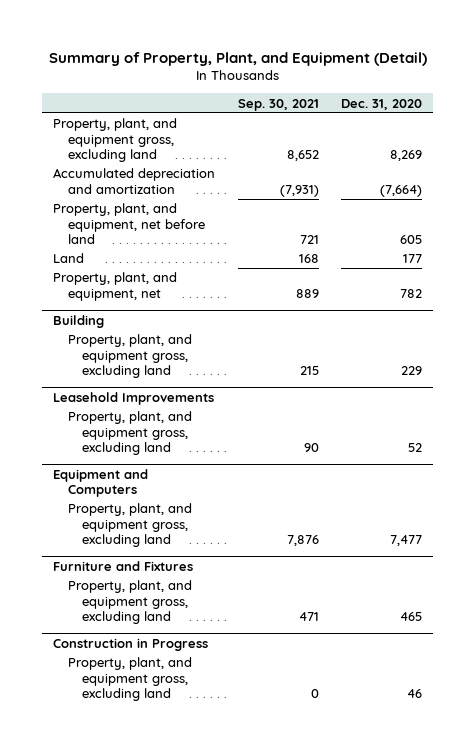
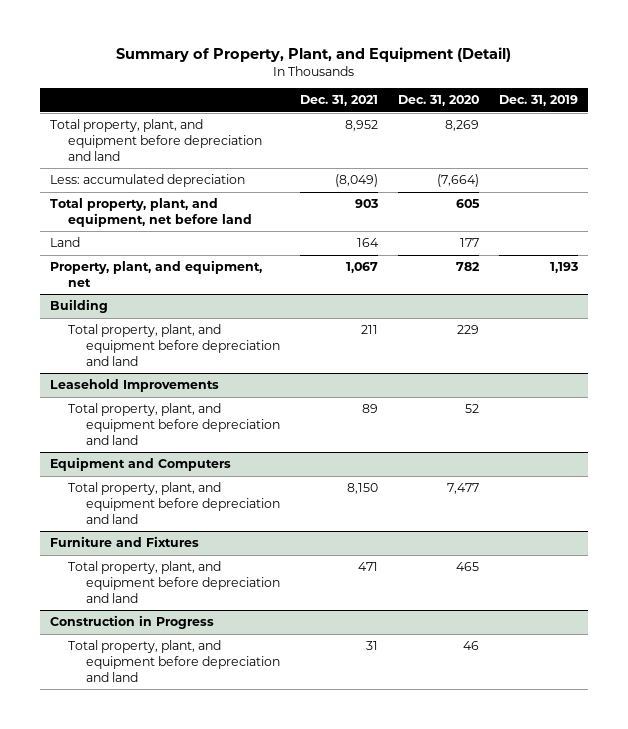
[237,98,319,111] Sep. 30, 2021 -> none
none -> [299,95,378,107] Dec. 31, 2021
none -> [499,95,579,107] Dec. 31, 2019
[53,118,178,163] Property, plant, and equipment gross, excluding land -> [49,119,262,161] Total property, plant, and equipment before depreciation and land
[53,168,216,194] Accumulated depreciation and amortization -> [49,174,245,188] Less: accumulated depreciation
[53,203,205,245] Property, plant, and equipment, net before land -> [49,198,252,227] Total property, plant, and equipment, net before land
[67,334,192,379] Property, plant, and equipment gross, excluding land -> [67,324,280,366] Total property, plant, and equipment before depreciation and land
[67,411,192,456] Property, plant, and equipment gross, excluding land -> [67,403,280,445] Total property, plant, and equipment before depreciation and land
[67,503,192,548] Property, plant, and equipment gross, excluding land -> [67,482,280,524] Total property, plant, and equipment before depreciation and land
[67,580,192,625] Property, plant, and equipment gross, excluding land -> [67,561,280,603] Total property, plant, and equipment before depreciation and land
[67,657,192,702] Property, plant, and equipment gross, excluding land -> [67,640,280,682] Total property, plant, and equipment before depreciation and land

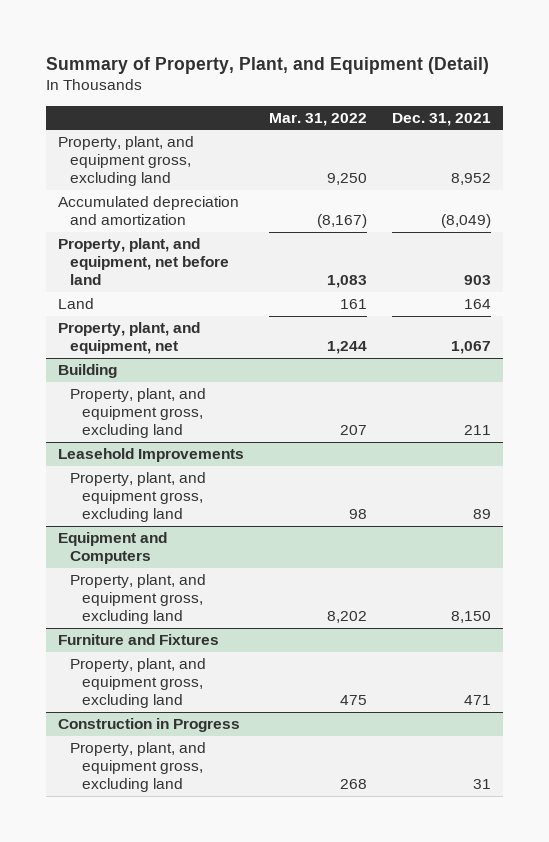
[398,95,480,107] Dec. 31, 2020 -> none
[499,95,579,107] Dec. 31, 2019 -> none
none -> [269,112,368,126] Mar. 31, 2022
[49,119,262,161] Total property, plant, and equipment before depreciation and land -> [58,136,195,187] Property, plant, and equipment gross, excluding land
[49,174,245,188] Less: accumulated depreciation -> [58,196,240,226] Accumulated depreciation and amortization
[49,198,252,227] Total property, plant, and equipment, net before land -> [58,238,230,286] Property, plant, and equipment, net before land
[67,324,280,366] Total property, plant, and equipment before depreciation and land -> [70,388,207,439] Property, plant, and equipment gross, excluding land
[67,403,280,445] Total property, plant, and equipment before depreciation and land -> [70,472,207,523] Property, plant, and equipment gross, excluding land
[67,482,280,524] Total property, plant, and equipment before depreciation and land -> [70,574,207,625] Property, plant, and equipment gross, excluding land
[67,561,280,603] Total property, plant, and equipment before depreciation and land -> [70,658,207,709] Property, plant, and equipment gross, excluding land
[67,640,280,682] Total property, plant, and equipment before depreciation and land -> [70,742,207,793] Property, plant, and equipment gross, excluding land

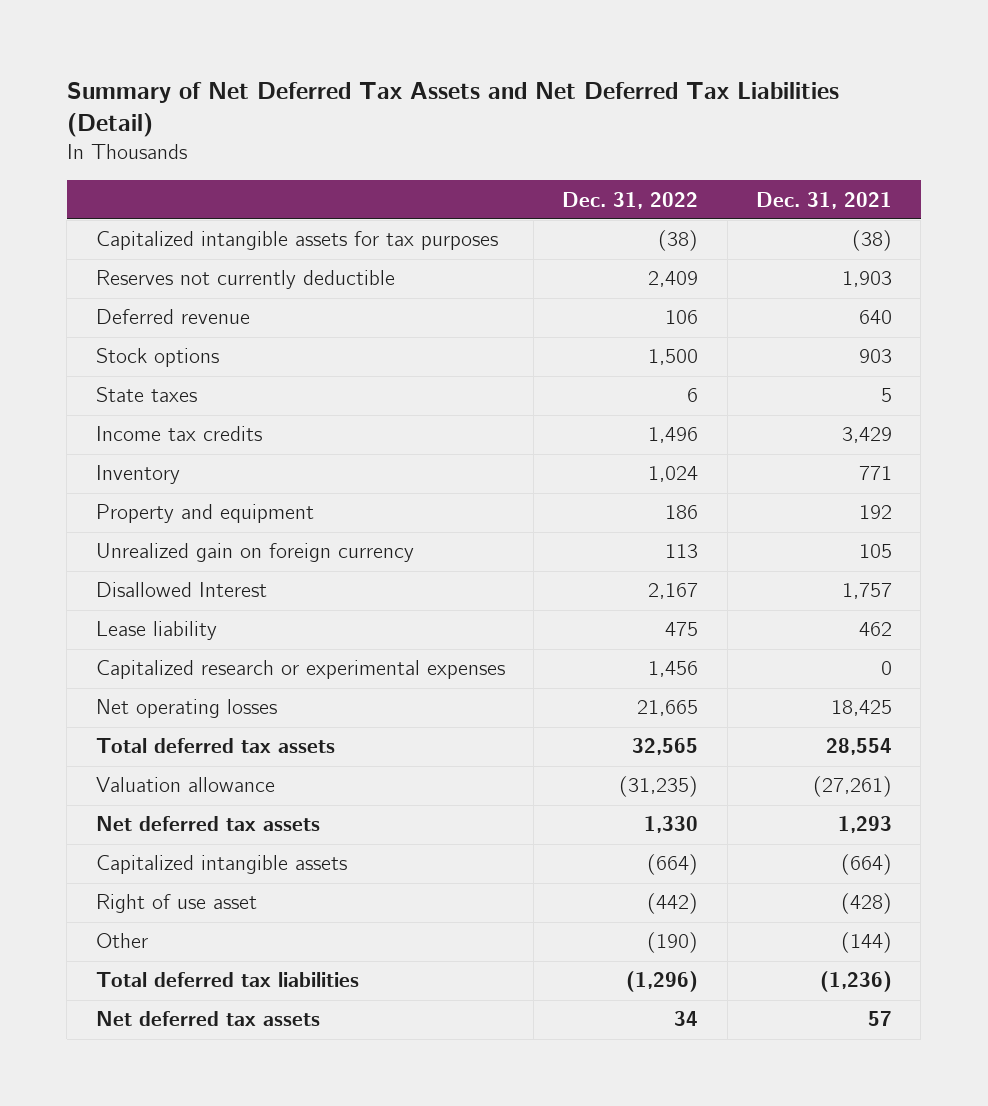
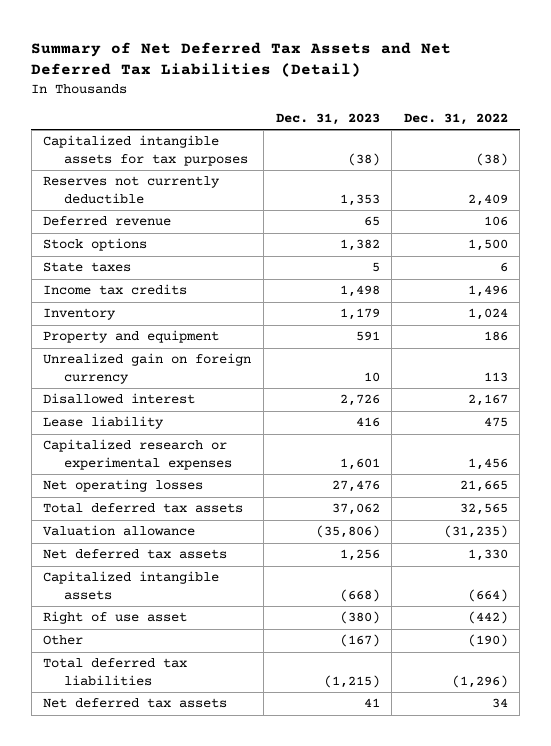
[756,191,893,209] Dec. 31, 2021 -> none
none -> [275,112,380,125] Dec. 31, 2023
[95,582,267,598] Disallowed Interest -> [43,393,196,405] Disallowed interest

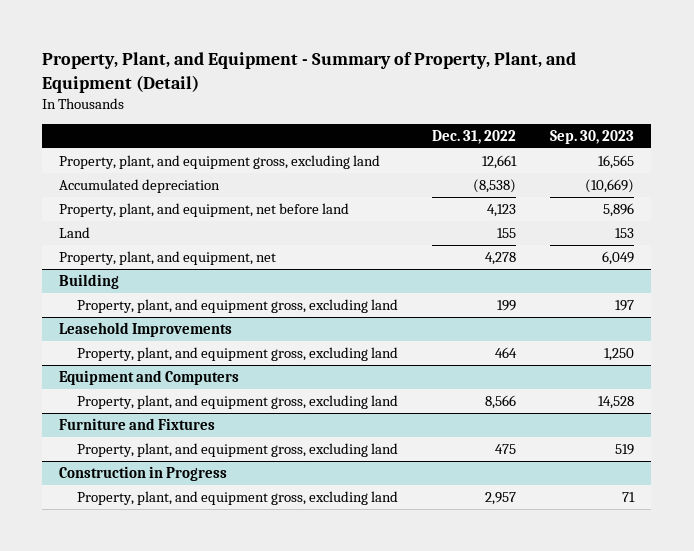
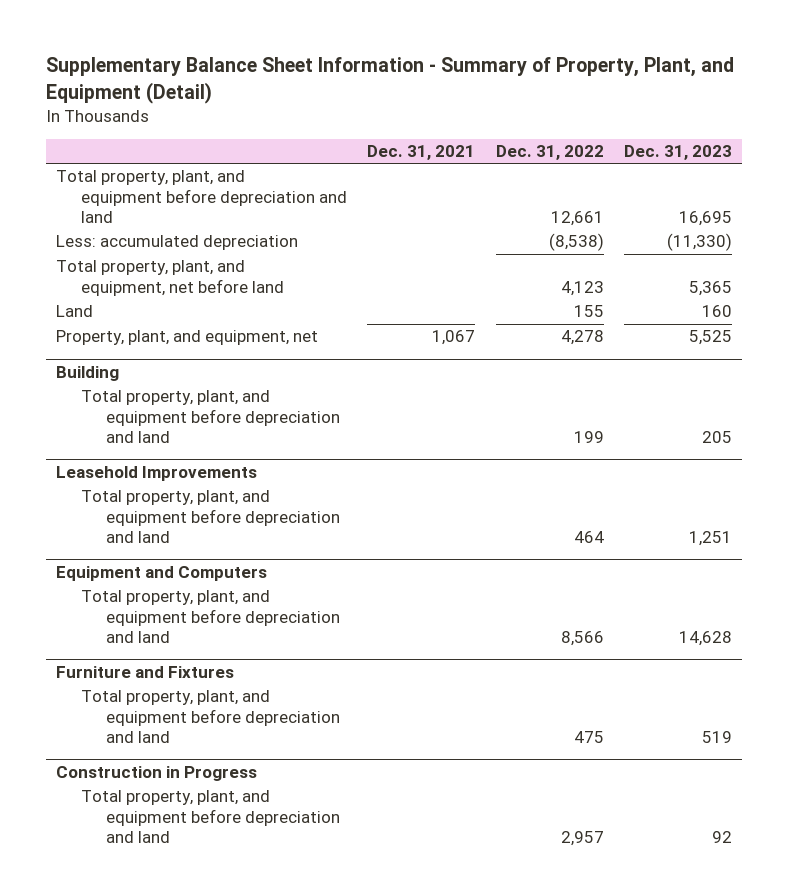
[42,52,577,93] Property, Plant, and Equipment - Summary of Property, Plant, and Equipment (Detail) -> [45,57,734,104] Supplementary Balance Sheet Information - Summary of Property, Plant, and Equipment (Detail)
[550,130,635,145] Sep. 30, 2023 -> none
none -> [367,145,476,161] Dec. 31, 2021
none -> [624,145,733,161] Dec. 31, 2023
[59,155,381,170] Property, plant, and equipment gross, excluding land -> [56,170,347,224] Total property, plant, and equipment before depreciation and land
[59,179,221,194] Accumulated depreciation -> [56,235,299,251] Less: accumulated depreciation
[59,203,350,218] Property, plant, and equipment, net before land -> [56,260,284,296] Total property, plant, and equipment, net before land
[76,299,398,314] Property, plant, and equipment gross, excluding land -> [80,390,340,444] Total property, plant, and equipment before depreciation and land
[76,347,398,362] Property, plant, and equipment gross, excluding land -> [80,490,340,544] Total property, plant, and equipment before depreciation and land
[76,395,398,410] Property, plant, and equipment gross, excluding land -> [80,590,340,644] Total property, plant, and equipment before depreciation and land
[76,443,398,458] Property, plant, and equipment gross, excluding land -> [80,690,340,744] Total property, plant, and equipment before depreciation and land
[76,491,398,506] Property, plant, and equipment gross, excluding land -> [80,790,340,844] Total property, plant, and equipment before depreciation and land

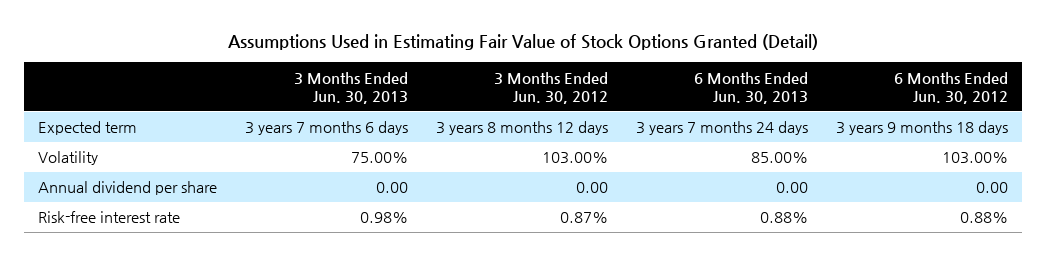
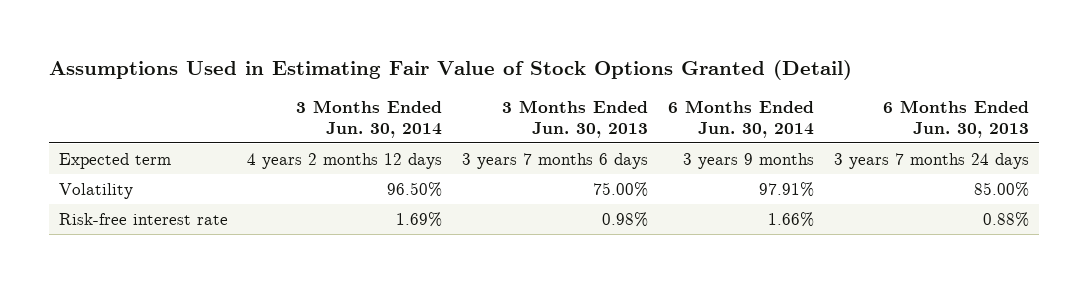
[494,71,609,104] 3 Months Ended Jun. 30, 2012 -> none
[894,71,1009,104] 6 Months Ended Jun. 30, 2012 -> none
none -> [296,99,443,138] 3 Months Ended Jun. 30, 2014
none -> [667,99,814,138] 6 Months Ended Jun. 30, 2014
[38,181,218,196] Annual dividend per share -> none

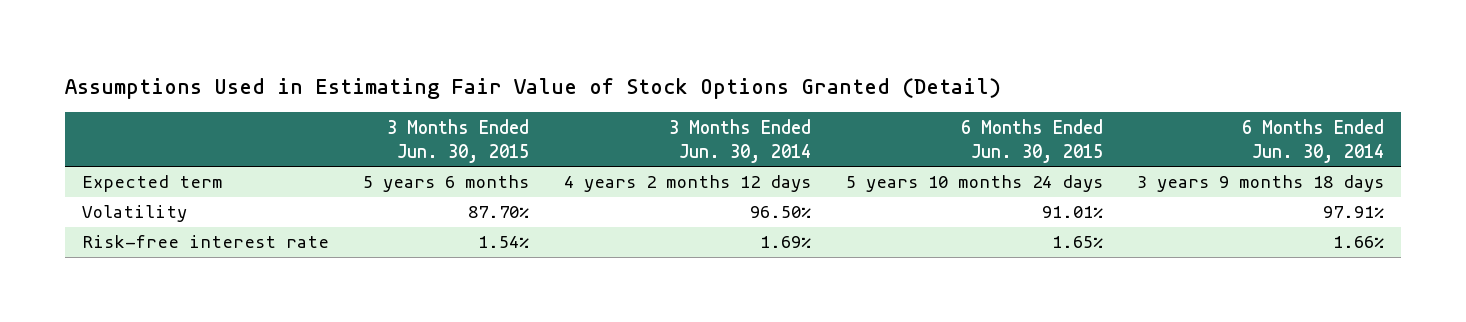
[502,99,649,138] 3 Months Ended Jun. 30, 2013 -> none
[882,99,1029,138] 6 Months Ended Jun. 30, 2013 -> none
none -> [387,118,530,163] 3 Months Ended Jun. 30, 2015
none -> [960,118,1103,163] 6 Months Ended Jun. 30, 2015
[682,152,814,169] 3 years 9 months -> [1137,175,1385,193] 3 years 9 months 18 days

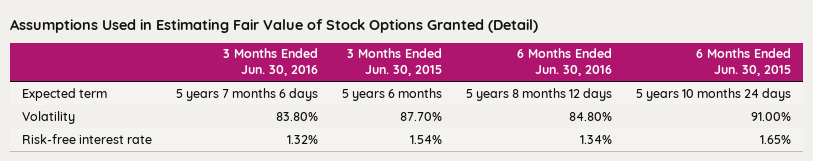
[668,118,811,163] 3 Months Ended Jun. 30, 2014 -> none
[1242,118,1385,163] 6 Months Ended Jun. 30, 2014 -> none
none -> [223,48,319,77] 3 Months Ended Jun. 30, 2016
none -> [516,48,612,77] 6 Months Ended Jun. 30, 2016
[1041,206,1103,219] 91.01% -> [750,111,791,121] 91.00%

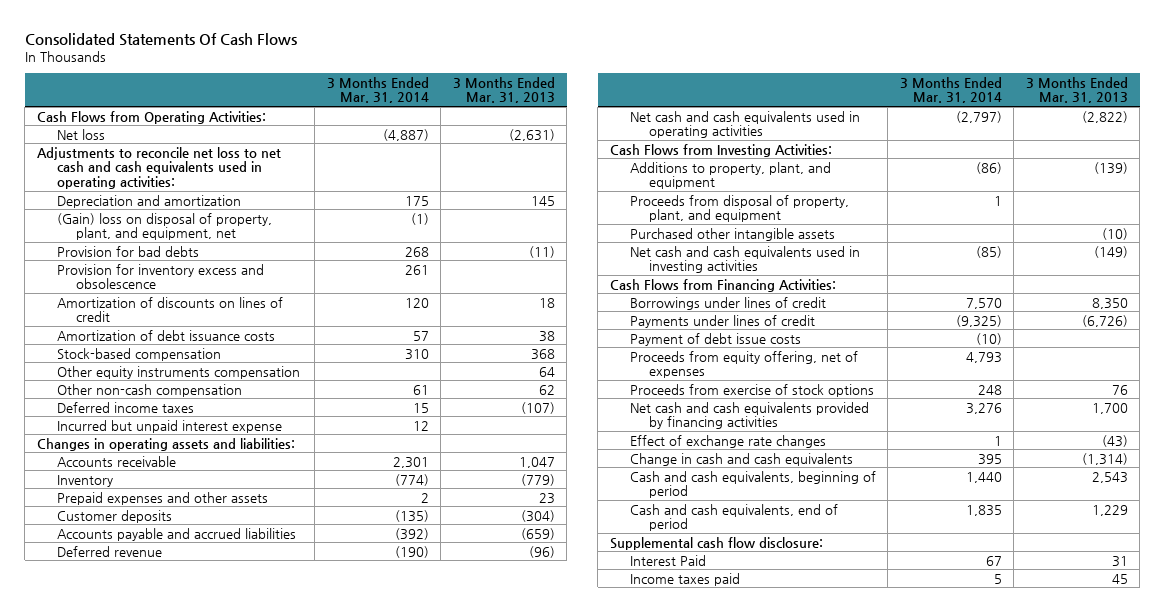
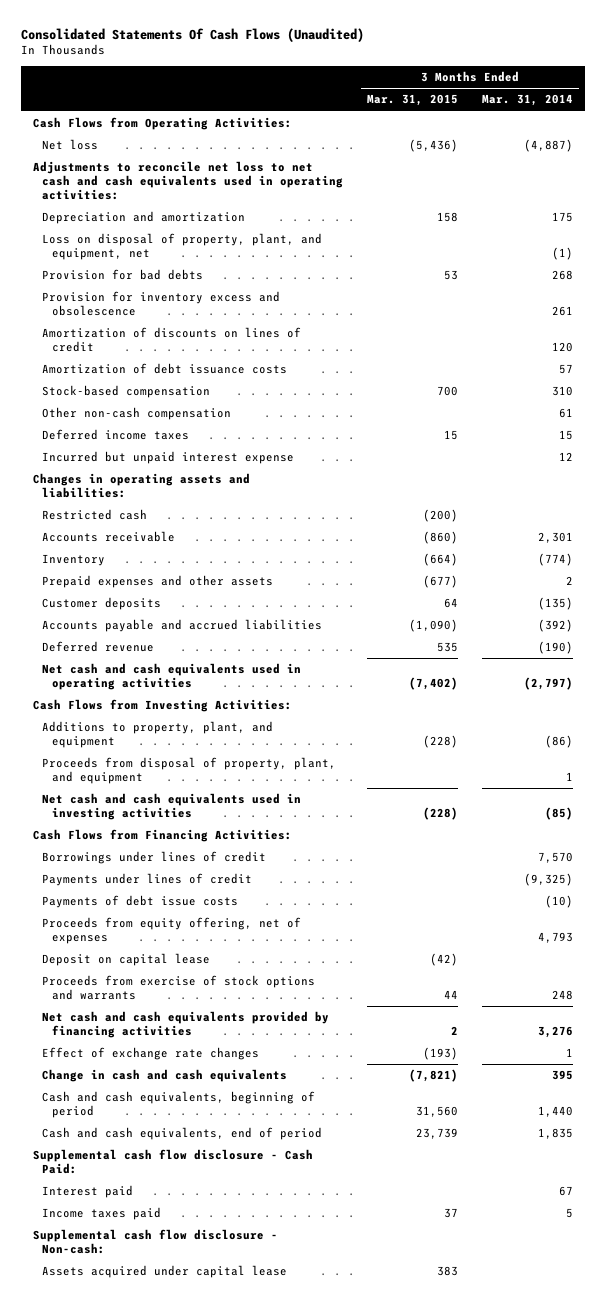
[24,33,297,47] Consolidated Statements Of Cash Flows -> [20,27,364,42] Consolidated Statements Of Cash Flows (Unaudited)
[452,76,555,104] 3 Months Ended Mar. 31, 2013 -> none
none -> [367,94,459,107] Mar. 31, 2015
[56,212,272,241] (Gain) loss on disposal of property, plant, and equipment, net -> [42,233,323,260] Loss on disposal of property, plant, and equipment, net
[56,365,300,379] Other equity instruments compensation -> none
none -> [42,509,148,521] Restricted cash
[629,227,835,241] Purchased other intangible assets -> none
[629,332,801,346] Payment of debt issue costs -> [42,895,239,909] Payments of debt issue costs
none -> [42,953,211,967] Deposit on capital lease
[629,383,874,397] Proceeds from exercise of stock options -> [42,975,316,1000] Proceeds from exercise of stock options and warrants
[609,536,823,550] Supplemental cash flow disclosure: -> [32,1149,313,1174] Supplemental cash flow disclosure - Cash Paid:
[629,554,706,566] Interest Paid -> [42,1185,134,1199] Interest paid
none -> [32,1229,278,1254] Supplemental cash flow disclosure - Non-cash:
none -> [42,1265,288,1279] Assets acquired under capital lease

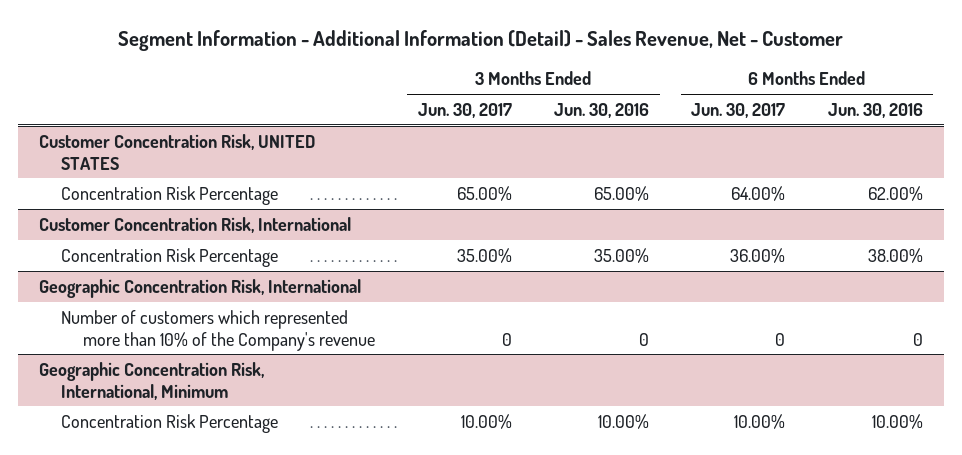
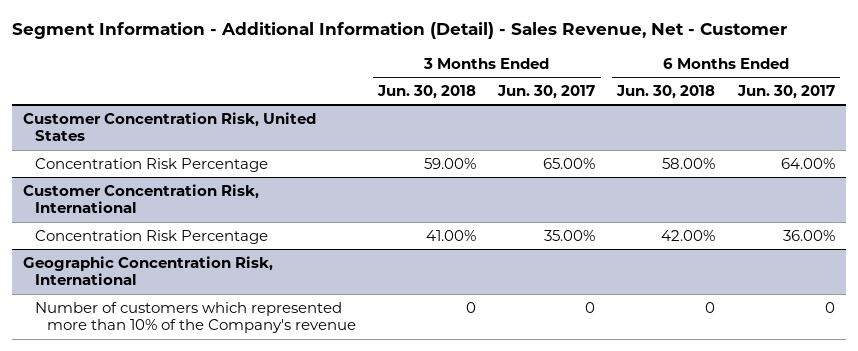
[554,103,650,119] Jun. 30, 2016 -> none
[827,103,923,119] Jun. 30, 2016 -> none
none -> [377,84,477,99] Jun. 30, 2018
none -> [616,84,716,99] Jun. 30, 2018
[39,133,316,170] Customer Concentration Risk, UNITED STATES -> [23,111,317,142] Customer Concentration Risk, United States
[39,361,265,400] Geographic Concentration Risk, International, Minimum -> none
[61,413,279,433] Concentration Risk Percentage -> none

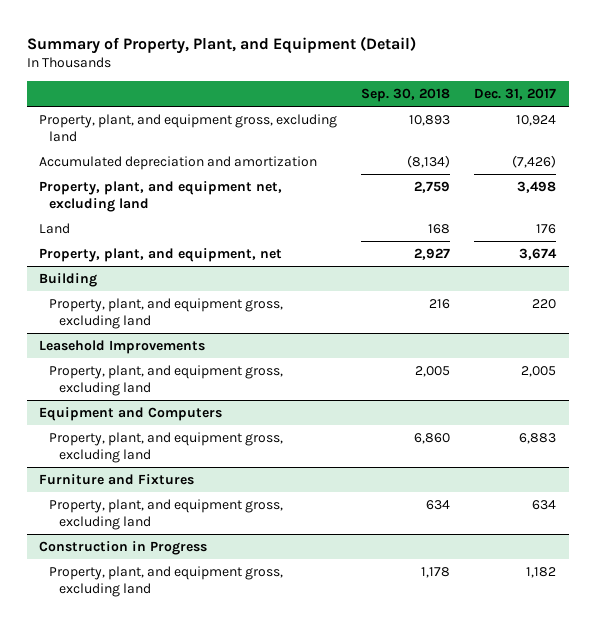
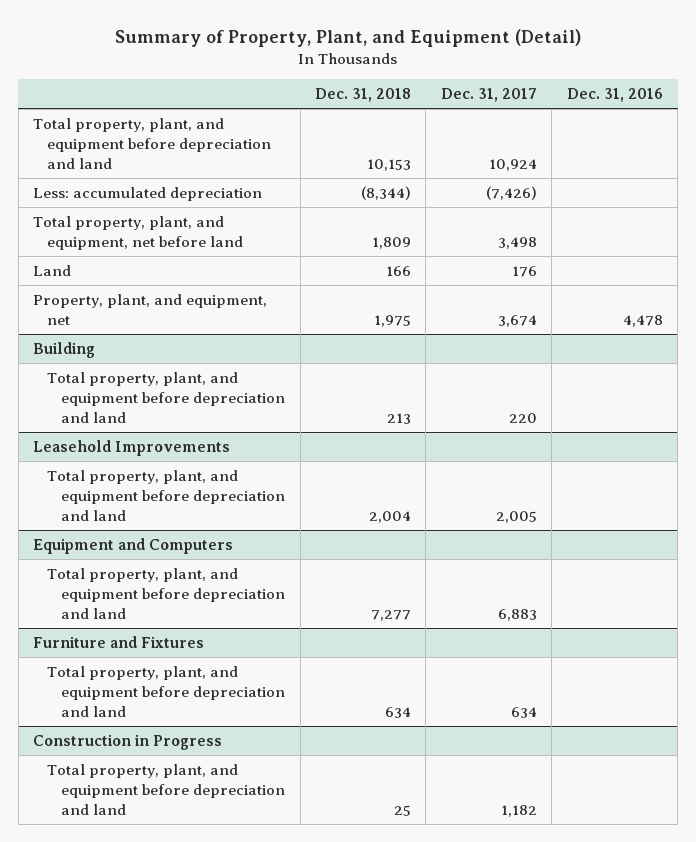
[361,88,451,103] Sep. 30, 2018 -> none
none -> [314,88,411,103] Dec. 31, 2018
none -> [566,88,663,103] Dec. 31, 2016
[38,113,337,142] Property, plant, and equipment gross, excluding land -> [33,117,272,169] Total property, plant, and equipment before depreciation and land
[38,155,317,170] Accumulated depreciation and amortization -> [33,186,263,201] Less: accumulated depreciation
[38,180,282,212] Property, plant, and equipment net, excluding land -> [33,215,244,250] Total property, plant, and equipment, net before land
[49,297,284,329] Property, plant, and equipment gross, excluding land -> [47,371,286,423] Total property, plant, and equipment before depreciation and land
[49,364,284,396] Property, plant, and equipment gross, excluding land -> [47,469,286,521] Total property, plant, and equipment before depreciation and land
[49,431,284,463] Property, plant, and equipment gross, excluding land -> [47,567,286,619] Total property, plant, and equipment before depreciation and land
[49,498,284,530] Property, plant, and equipment gross, excluding land -> [47,665,286,717] Total property, plant, and equipment before depreciation and land
[49,565,284,597] Property, plant, and equipment gross, excluding land -> [47,763,286,815] Total property, plant, and equipment before depreciation and land

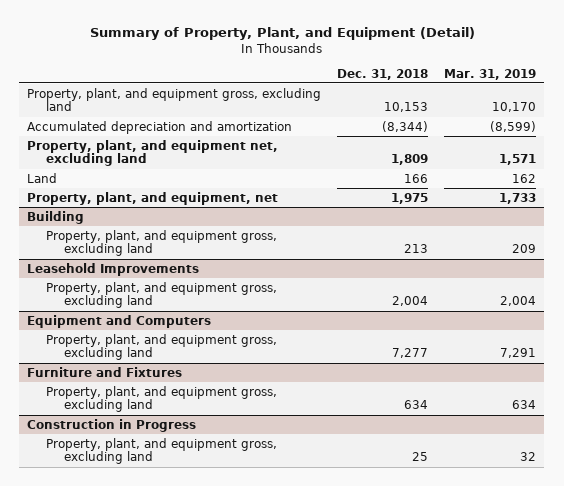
[440,88,537,103] Dec. 31, 2017 -> none
[566,88,663,103] Dec. 31, 2016 -> none
none -> [444,68,537,80] Mar. 31, 2019
[33,117,272,169] Total property, plant, and equipment before depreciation and land -> [27,87,322,112] Property, plant, and equipment gross, excluding land
[33,186,263,201] Less: accumulated depreciation -> [27,120,293,134] Accumulated depreciation and amortization
[33,215,244,250] Total property, plant, and equipment, net before land -> [27,139,279,167] Property, plant, and equipment net, excluding land
[47,371,286,423] Total property, plant, and equipment before depreciation and land -> [45,229,277,257] Property, plant, and equipment gross, excluding land
[47,469,286,521] Total property, plant, and equipment before depreciation and land -> [45,281,277,309] Property, plant, and equipment gross, excluding land
[47,567,286,619] Total property, plant, and equipment before depreciation and land -> [45,333,277,361] Property, plant, and equipment gross, excluding land
[47,665,286,717] Total property, plant, and equipment before depreciation and land -> [45,385,277,413] Property, plant, and equipment gross, excluding land
[47,763,286,815] Total property, plant, and equipment before depreciation and land -> [45,437,277,465] Property, plant, and equipment gross, excluding land

